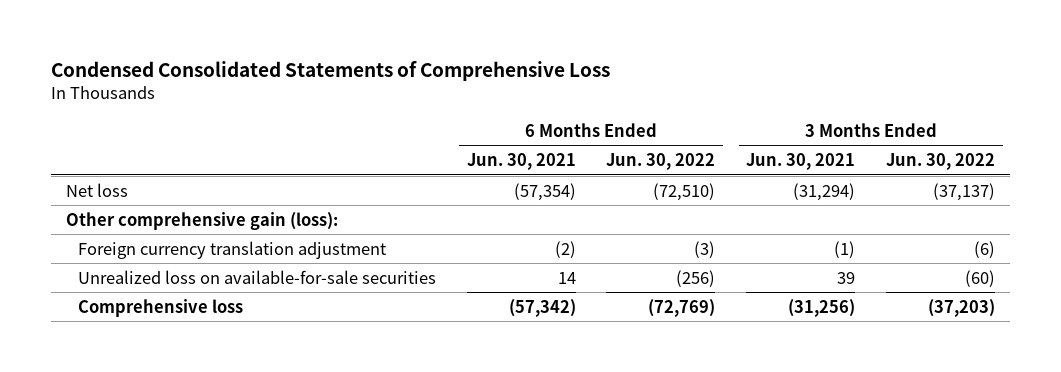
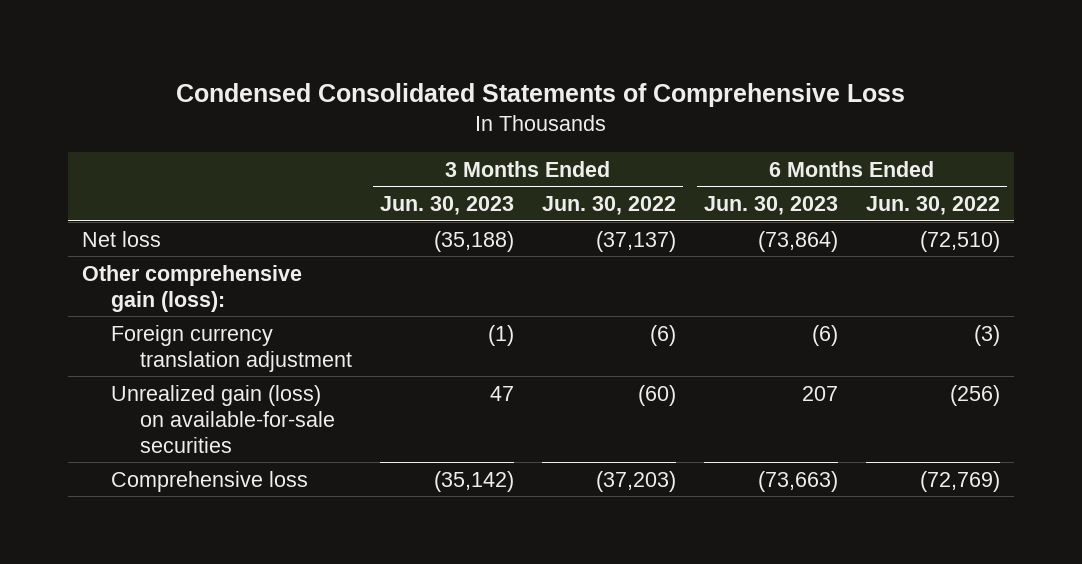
[466,153,576,171] Jun. 30, 2021 -> none
[746,153,856,171] Jun. 30, 2021 -> none
none -> [379,195,514,215] Jun. 30, 2023
none -> [704,195,839,215] Jun. 30, 2023
[77,269,436,284] Unrealized loss on available-for-sale securities -> [110,384,335,453] Unrealized gain (loss) on available-for-sale securities

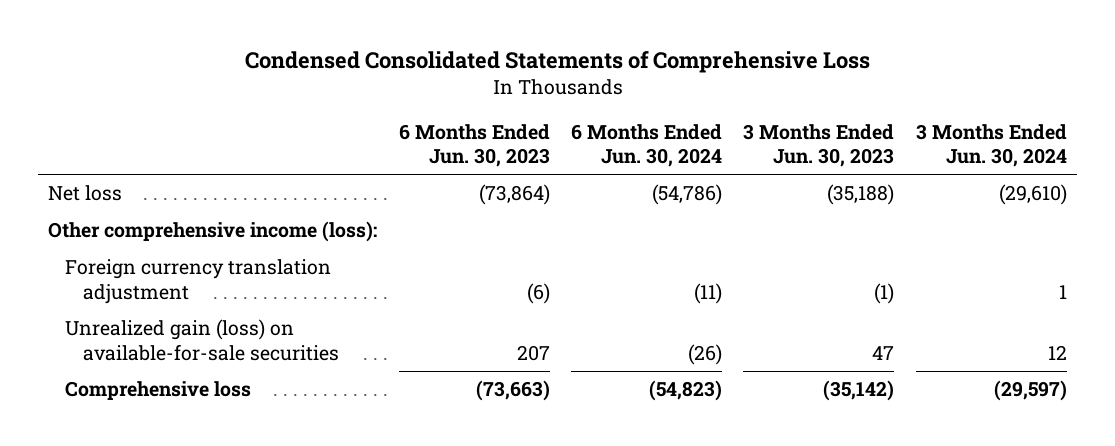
[541,195,676,215] Jun. 30, 2022 -> none
[866,195,1001,215] Jun. 30, 2022 -> none
none -> [571,123,723,167] 6 Months Ended Jun. 30, 2024
none -> [915,123,1067,167] 3 Months Ended Jun. 30, 2024
[82,264,303,312] Other comprehensive gain (loss): -> [48,221,378,243] Other comprehensive income (loss):

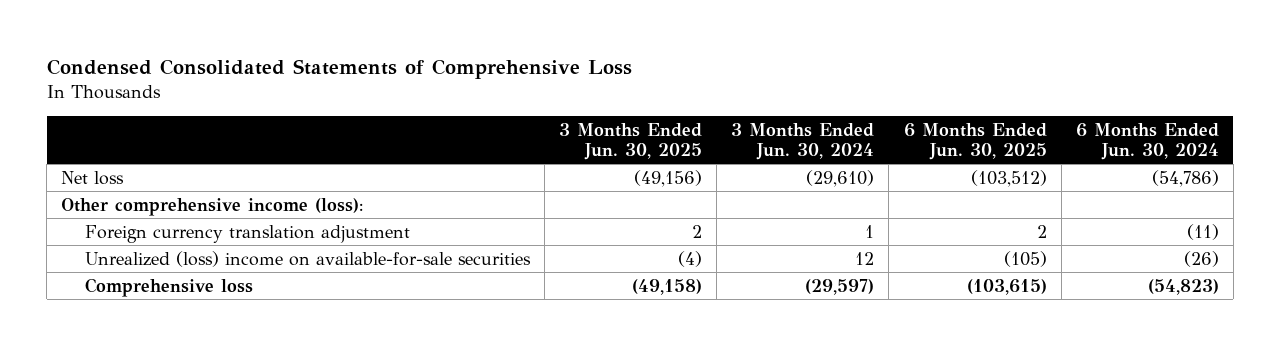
[398,123,550,167] 6 Months Ended Jun. 30, 2023 -> none
[743,123,895,167] 3 Months Ended Jun. 30, 2023 -> none
none -> [558,122,702,161] 3 Months Ended Jun. 30, 2025
none -> [903,122,1047,161] 6 Months Ended Jun. 30, 2025
[65,319,339,361] Unrealized gain (loss) on available-for-sale securities -> [84,250,531,267] Unrealized (loss) income on available-for-sale securities

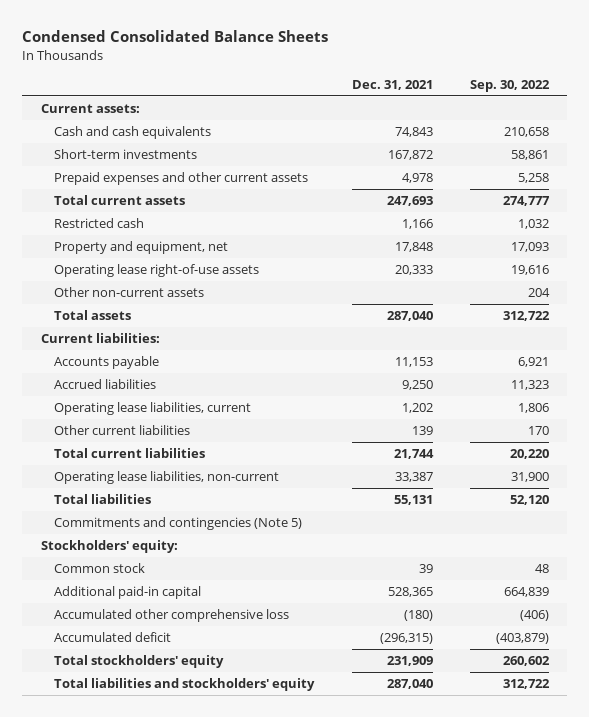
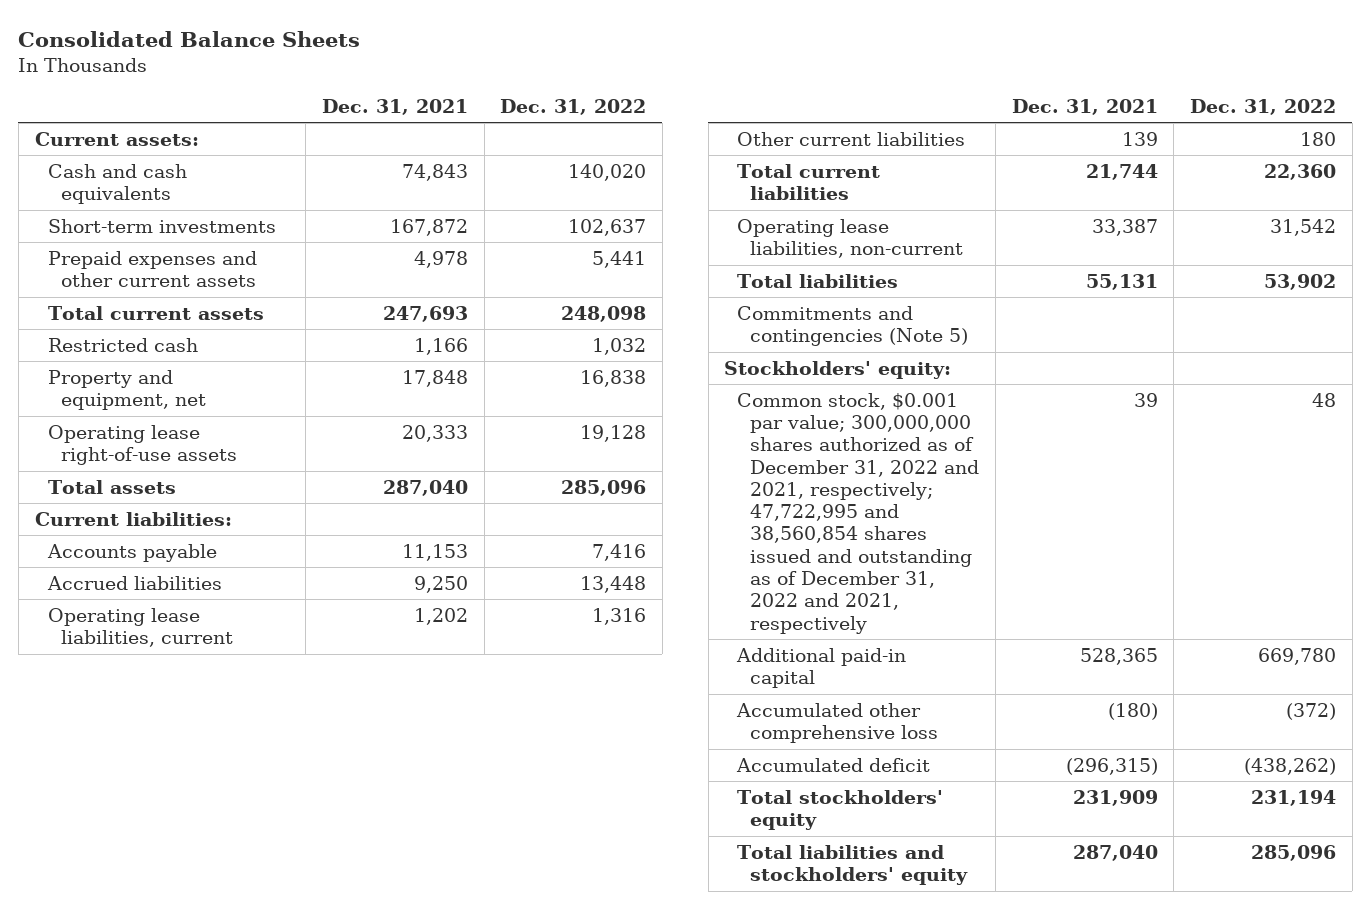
[21,30,328,43] Condensed Consolidated Balance Sheets -> [18,30,361,47] Consolidated Balance Sheets
[469,80,550,93] Sep. 30, 2022 -> none
none -> [500,98,647,115] Dec. 31, 2022
[54,287,205,298] Other non-current assets -> none
[54,563,146,574] Common stock -> [737,392,980,634] Common stock, $0.001 par value; 300,000,000 shares authorized as of December 31, 2022 and 2021, respectively; 47,722,995 and 38,560,854 shares issued and outstanding as of December 31, 2022 and 2021, respectively

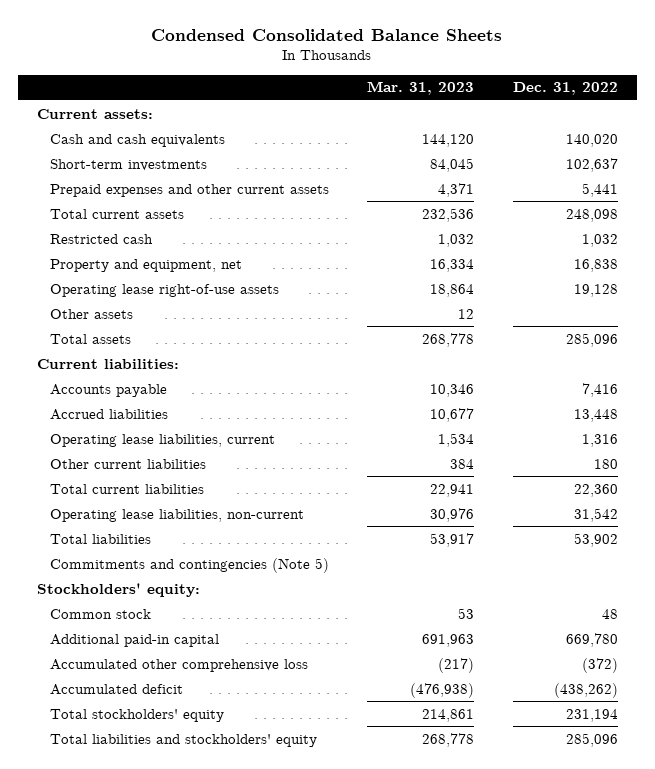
[18,30,361,47] Consolidated Balance Sheets -> [151,28,503,41] Condensed Consolidated Balance Sheets
[321,98,468,115] Dec. 31, 2021 -> none
none -> [367,81,475,96] Mar. 31, 2023
none -> [49,308,133,319] Other assets
[737,392,980,634] Common stock, $0.001 par value; 300,000,000 shares authorized as of December 31, 2022 and 2021, respectively; 47,722,995 and 38,560,854 shares issued and outstanding as of December 31, 2022 and 2021, respectively -> [49,608,151,619] Common stock

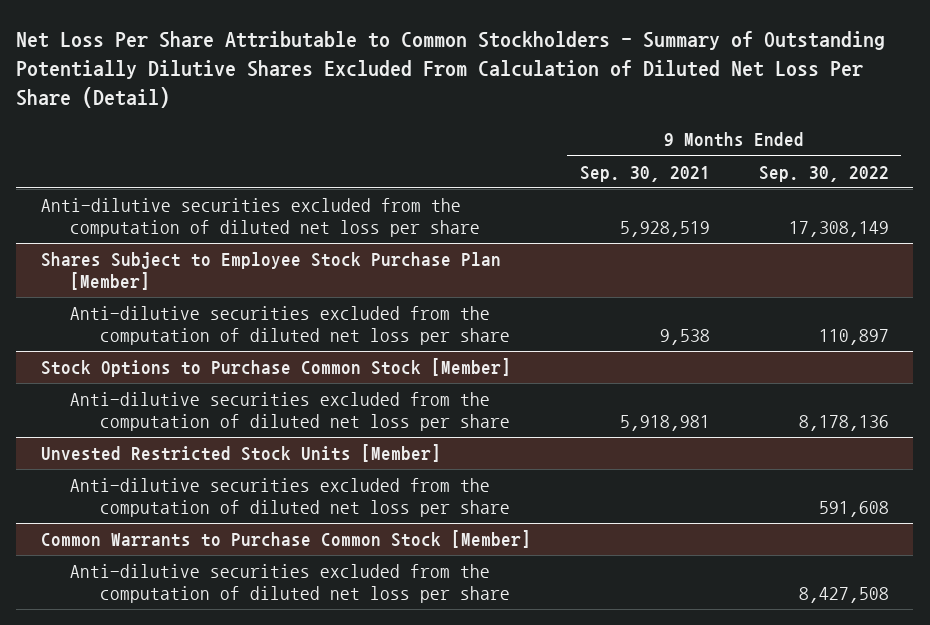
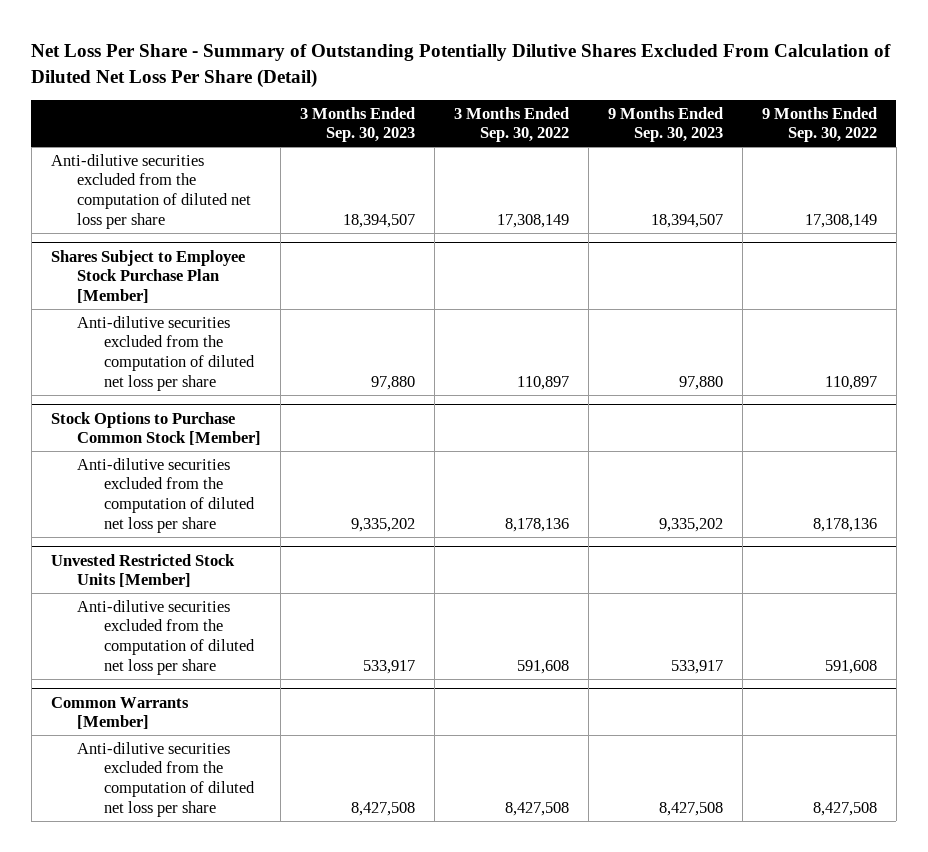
[16,30,886,109] Net Loss Per Share Attributable to Common Stockholders - Summary of Outstanding Potentially Dilutive Shares Excluded From Calculation of Diluted Net Loss Per Share (Detail) -> [31,44,892,89] Net Loss Per Share - Summary of Outstanding Potentially Dilutive Shares Excluded From Calculation of Diluted Net Loss Per Share (Detail)
[579,165,710,182] Sep. 30, 2021 -> none
none -> [300,106,416,143] 3 Months Ended Sep. 30, 2023
none -> [454,106,570,143] 3 Months Ended Sep. 30, 2022
none -> [608,106,724,143] 9 Months Ended Sep. 30, 2023
[40,530,531,549] Common Warrants to Purchase Common Stock [Member] -> [50,696,189,730] Common Warrants [Member]

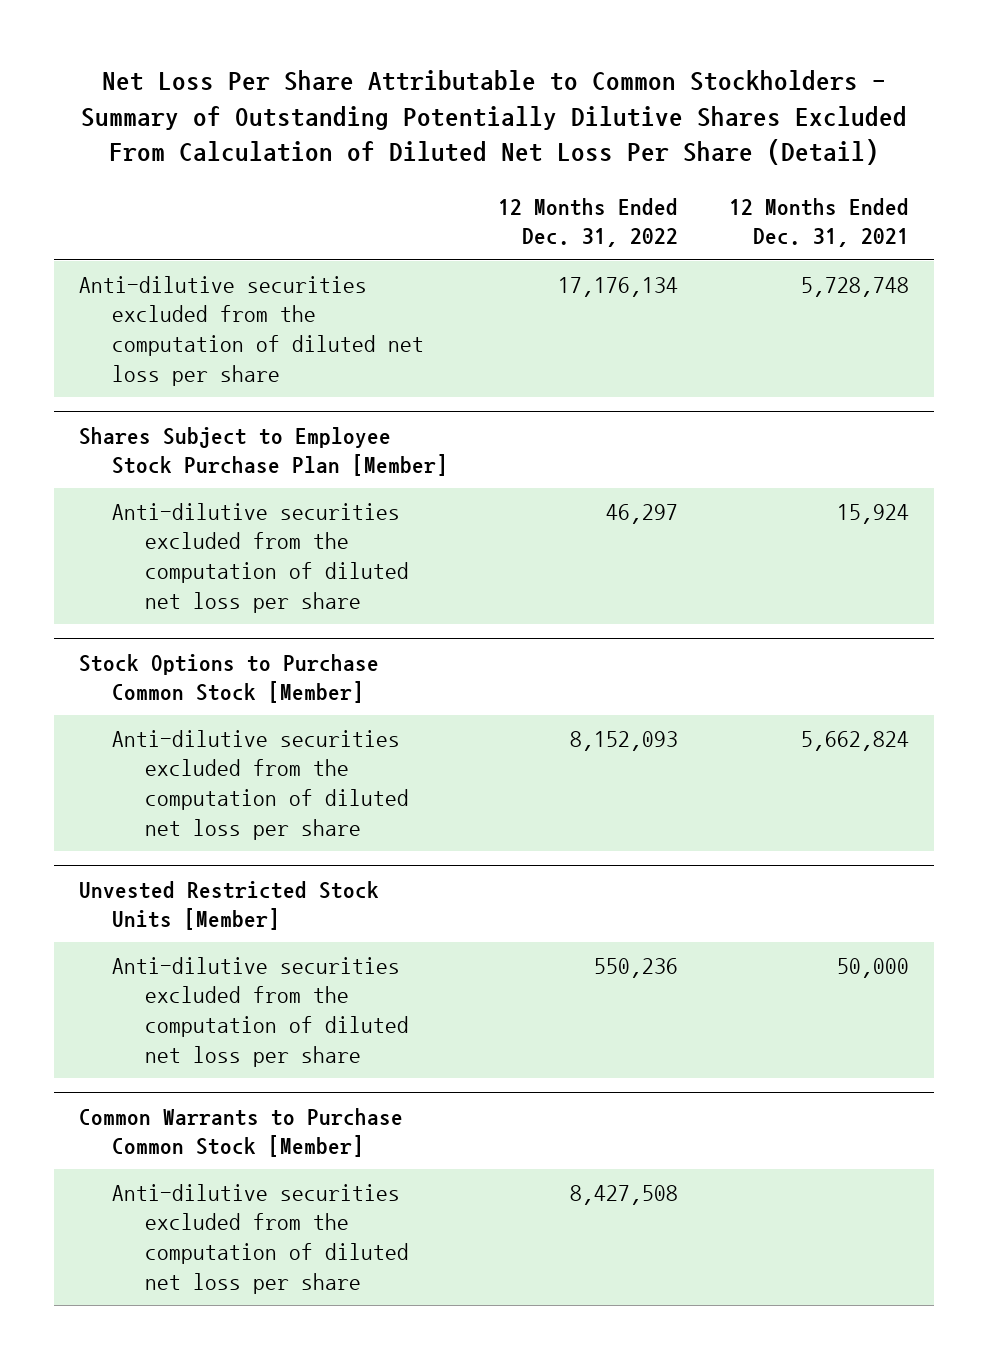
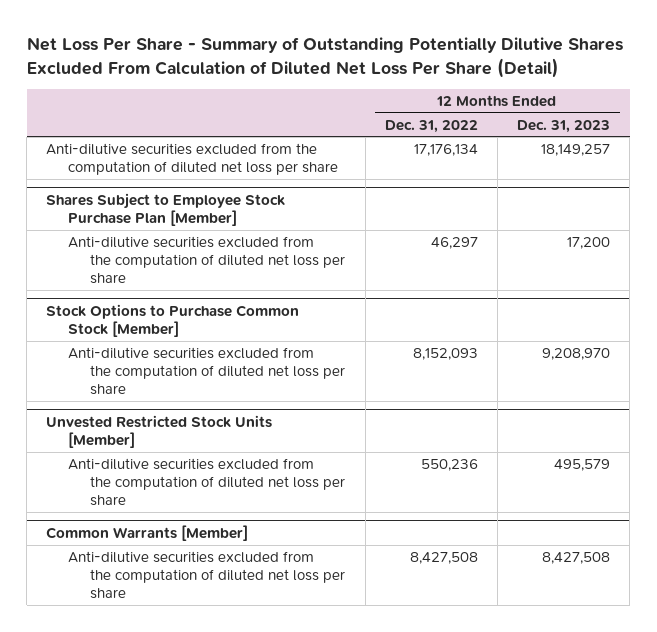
[80,70,907,166] Net Loss Per Share Attributable to Common Stockholders - Summary of Outstanding Potentially Dilutive Shares Excluded From Calculation of Diluted Net Loss Per Share (Detail) -> [26,37,623,78] Net Loss Per Share - Summary of Outstanding Potentially Dilutive Shares Excluded From Calculation of Diluted Net Loss Per Share (Detail)
[728,197,909,248] 12 Months Ended Dec. 31, 2021 -> none
none -> [517,119,611,133] Dec. 31, 2023
[78,1107,403,1158] Common Warrants to Purchase Common Stock [Member] -> [46,524,249,541] Common Warrants [Member]

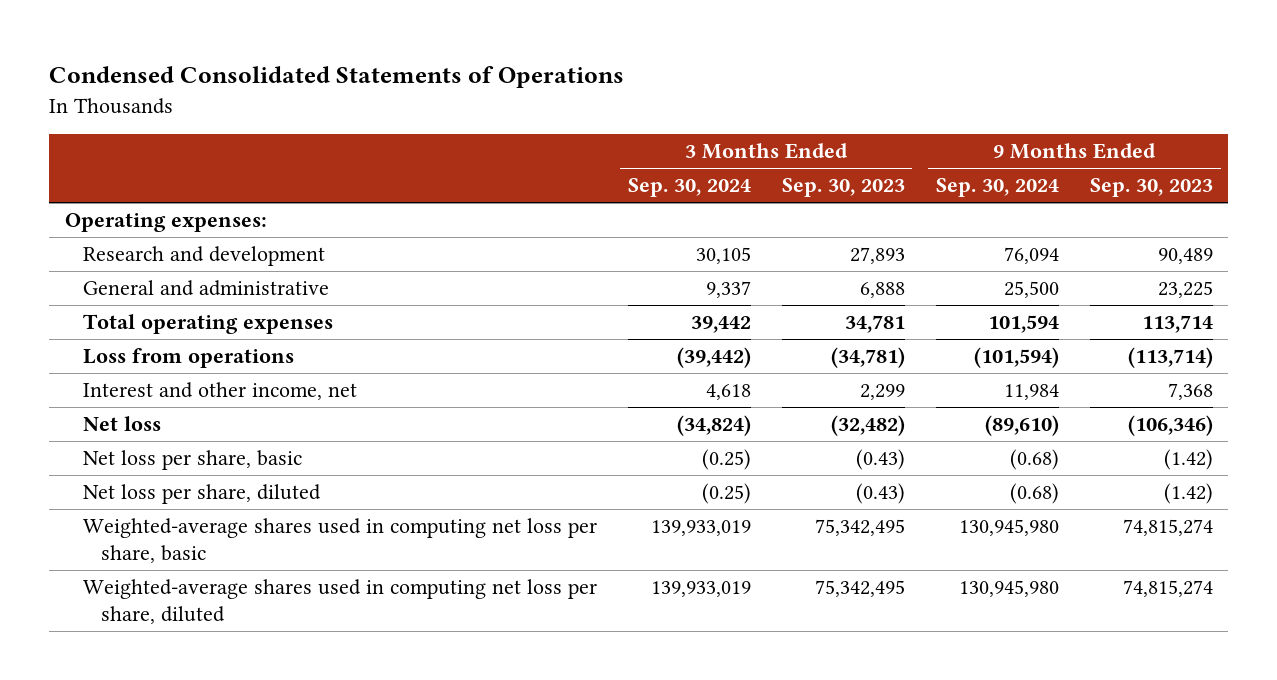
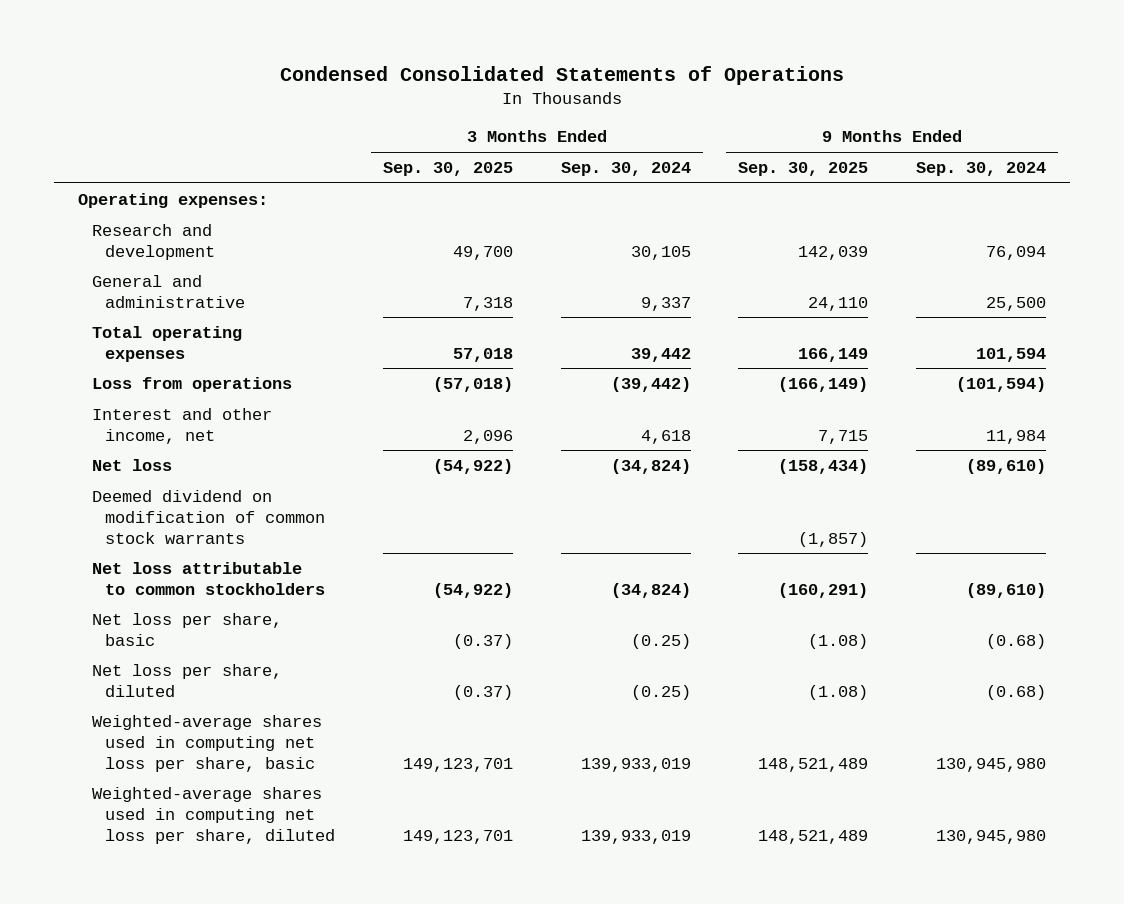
[781,178,905,198] Sep. 30, 2023 -> none
[1089,178,1213,198] Sep. 30, 2023 -> none
none -> [382,162,513,177] Sep. 30, 2025
none -> [738,162,869,177] Sep. 30, 2025
none -> [91,489,325,544] Deemed dividend on modification of common stock warrants
none -> [91,561,325,595] Net loss attributable to common stockholders

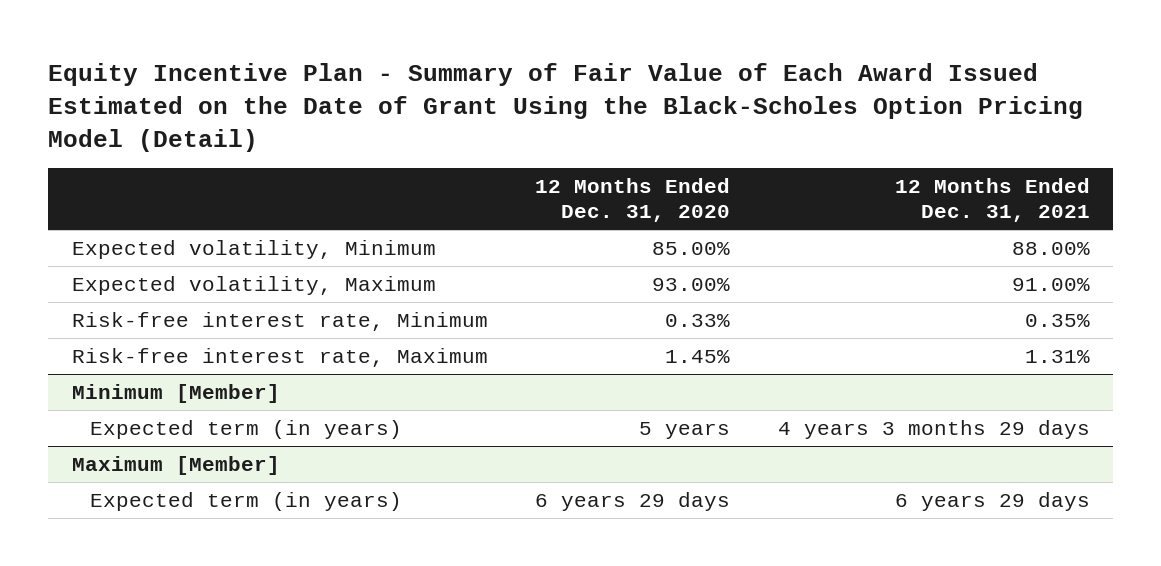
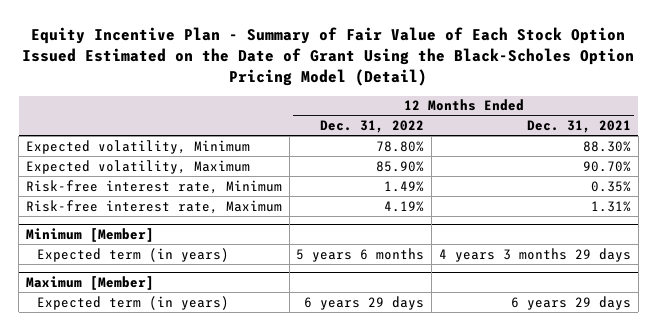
[48,63,1084,152] Equity Incentive Plan - Summary of Fair Value of Each Award Issued Estimated on the Date of Grant Using the Black-Scholes Option Pricing Model (Detail) -> [22,26,635,86] Equity Incentive Plan - Summary of Fair Value of Each Stock Option Issued Estimated on the Date of Grant Using the Black-Scholes Option Pricing Model (Detail)
[535,177,731,223] 12 Months Ended Dec. 31, 2020 -> none
none -> [320,120,425,134] Dec. 31, 2022
[1011,242,1090,256] 88.00% -> [582,140,631,152] 88.30%
[1011,278,1090,292] 91.00% -> [582,160,631,172] 90.70%

